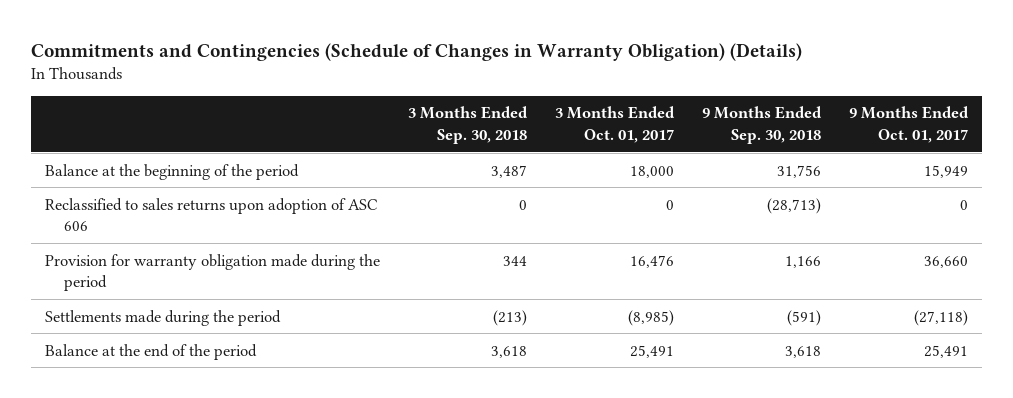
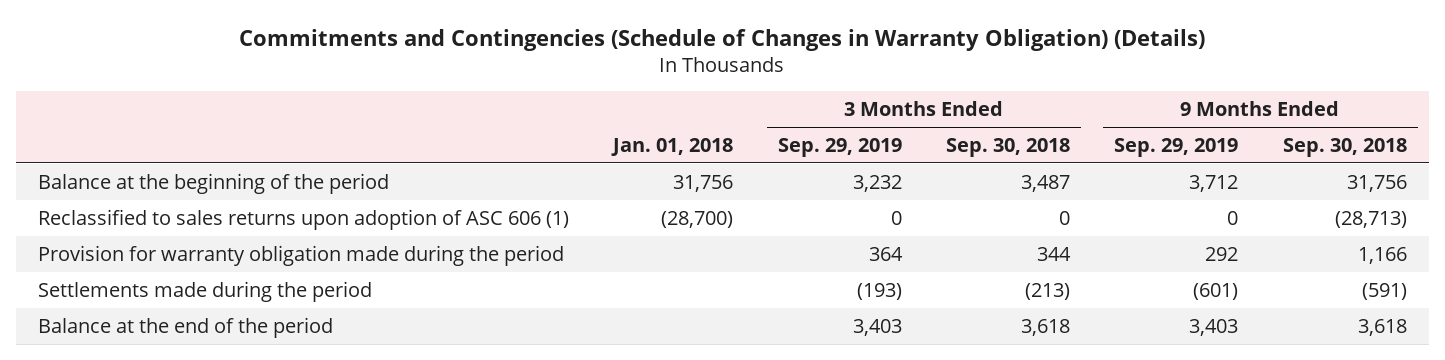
[555,106,676,143] 3 Months Ended Oct. 01, 2017 -> none
[849,106,970,143] 9 Months Ended Oct. 01, 2017 -> none
none -> [611,137,734,156] Jan. 01, 2018
none -> [777,137,902,157] Sep. 29, 2019
none -> [1114,137,1239,157] Sep. 29, 2019
[45,197,379,231] Reclassified to sales returns upon adoption of ASC 606 -> [38,208,570,230] Reclassified to sales returns upon adoption of ASC 606 (1)

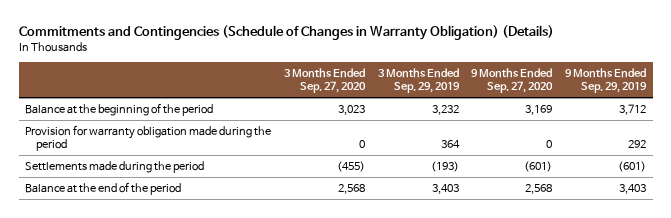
[611,137,734,156] Jan. 01, 2018 -> none
[945,137,1070,157] Sep. 30, 2018 -> none
[1282,137,1407,157] Sep. 30, 2018 -> none
none -> [283,68,366,94] 3 Months Ended Sep. 27, 2020
none -> [471,68,554,94] 9 Months Ended Sep. 27, 2020
[38,208,570,230] Reclassified to sales returns upon adoption of ASC 606 (1) -> none

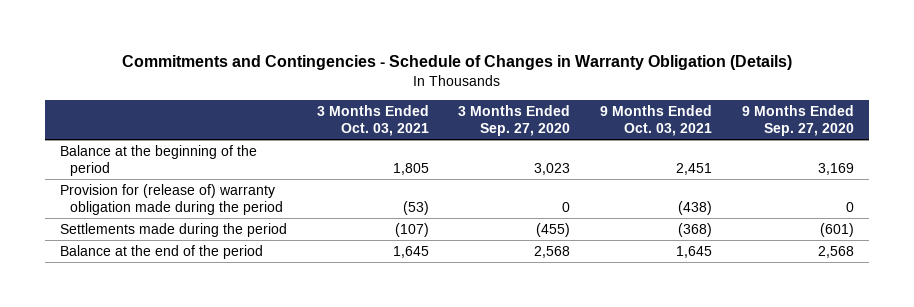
[18,24,554,40] Commitments and Contingencies (Schedule of Changes in Warranty Obligation) (Details) -> [121,54,792,70] Commitments and Contingencies - Schedule of Changes in Warranty Obligation (Details)
[377,68,460,94] 3 Months Ended Sep. 29, 2019 -> none
[565,68,648,94] 9 Months Ended Sep. 29, 2019 -> none
none -> [316,104,429,136] 3 Months Ended Oct. 03, 2021
none -> [600,104,713,136] 9 Months Ended Oct. 03, 2021
[24,124,271,152] Provision for warranty obligation made during the period -> [59,183,283,215] Provision for (release of) warranty obligation made during the period

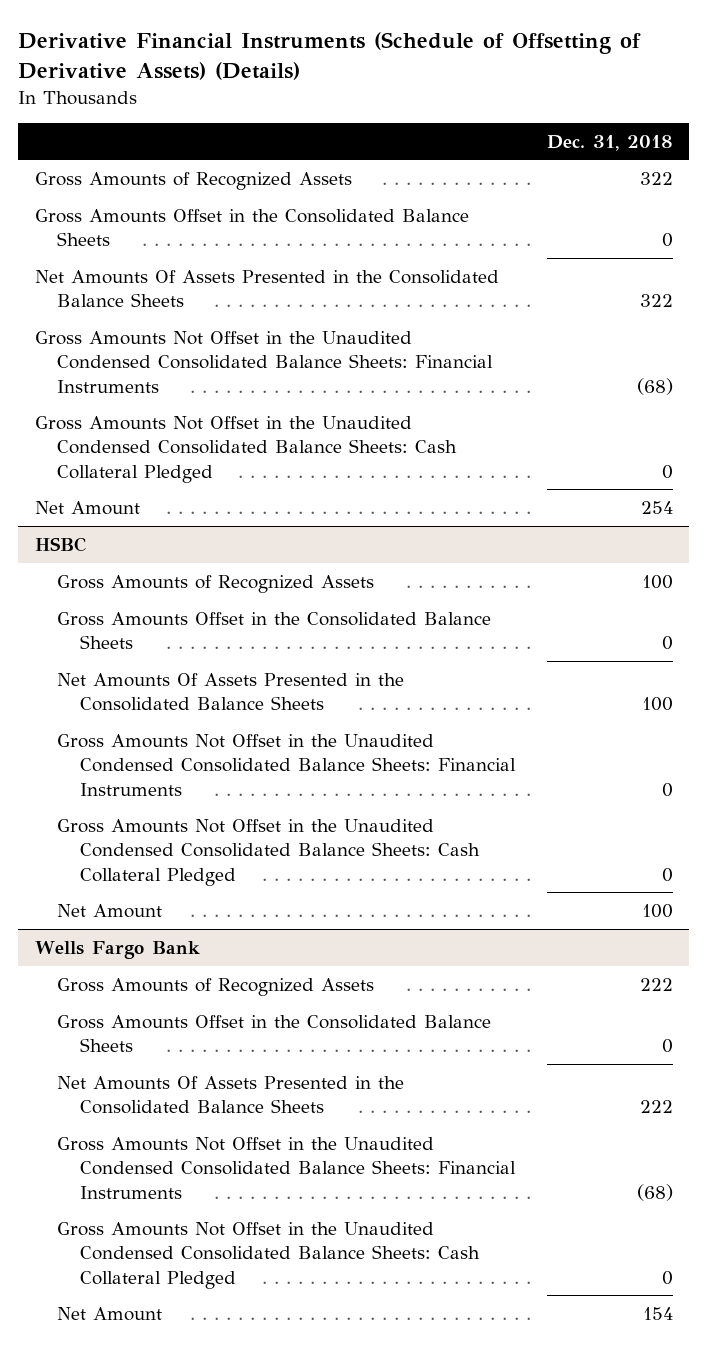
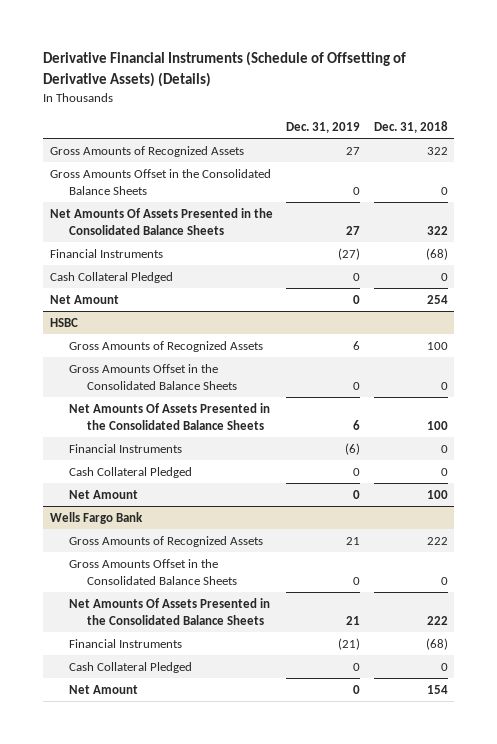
none -> [286,121,361,133] Dec. 31, 2019
[34,330,494,393] Gross Amounts Not Offset in the Unaudited Condensed Consolidated Balance Sheets: Financial Instruments -> [49,248,163,258] Financial Instruments
[34,415,458,483] Gross Amounts Not Offset in the Unaudited Condensed Consolidated Balance Sheets: Cash Collateral Pledged -> [49,271,173,283] Cash Collateral Pledged
[57,733,516,796] Gross Amounts Not Offset in the Unaudited Condensed Consolidated Balance Sheets: Financial Instruments -> [68,443,182,453] Financial Instruments
[57,818,480,886] Gross Amounts Not Offset in the Unaudited Condensed Consolidated Balance Sheets: Cash Collateral Pledged -> [68,466,192,478] Cash Collateral Pledged
[57,1136,516,1199] Gross Amounts Not Offset in the Unaudited Condensed Consolidated Balance Sheets: Financial Instruments -> [68,638,182,648] Financial Instruments
[57,1221,480,1289] Gross Amounts Not Offset in the Unaudited Condensed Consolidated Balance Sheets: Cash Collateral Pledged -> [68,661,192,673] Cash Collateral Pledged

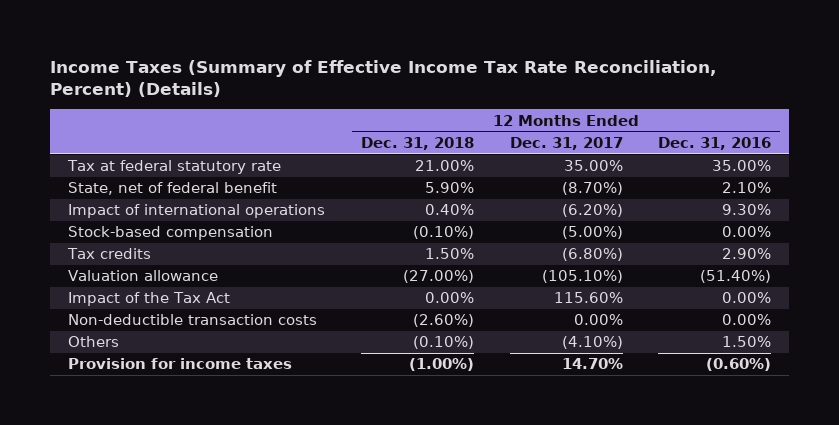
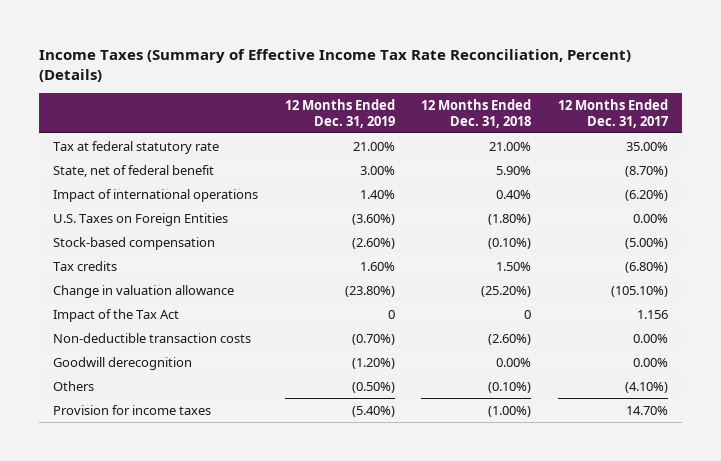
[658,137,772,151] Dec. 31, 2016 -> none
none -> [284,98,395,128] 12 Months Ended Dec. 31, 2019
none -> [52,212,228,226] U.S. Taxes on Foreign Entities
[68,270,219,282] Valuation allowance -> [52,284,234,298] Change in valuation allowance
[402,270,474,284] (27.00%) -> [481,285,532,297] (25.20%)
[424,292,474,304] 0.00% -> [524,309,532,319] 0
[553,292,623,304] 115.60% -> [637,309,669,319] 1.156
none -> [52,356,192,370] Goodwill derecognition

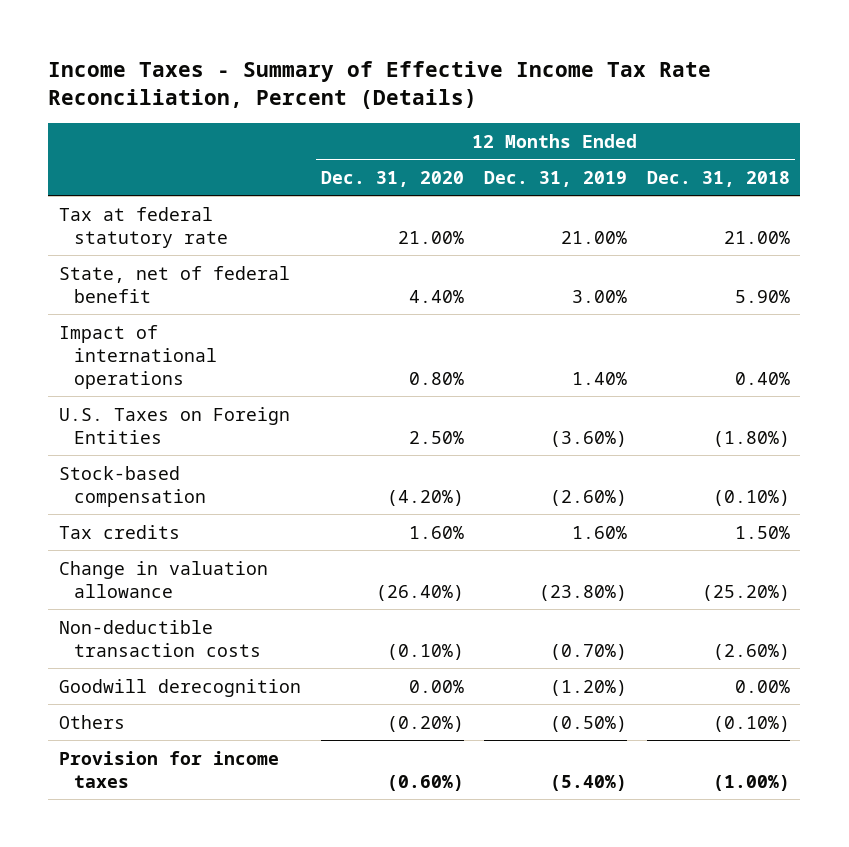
[39,48,632,82] Income Taxes (Summary of Effective Income Tax Rate Reconciliation, Percent) (Details) -> [48,60,712,110] Income Taxes - Summary of Effective Income Tax Rate Reconciliation, Percent (Details)
[558,98,669,128] 12 Months Ended Dec. 31, 2017 -> none
none -> [320,170,464,187] Dec. 31, 2020
[52,308,179,322] Impact of the Tax Act -> none

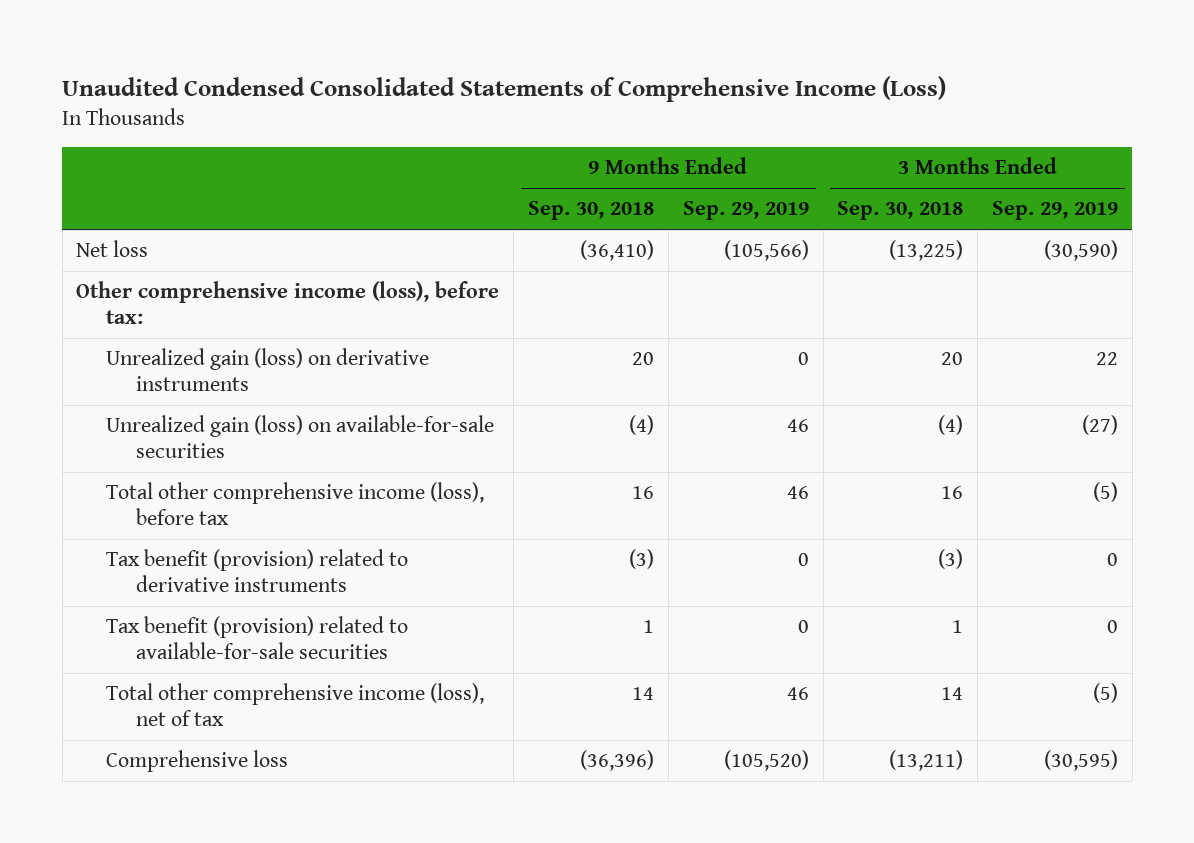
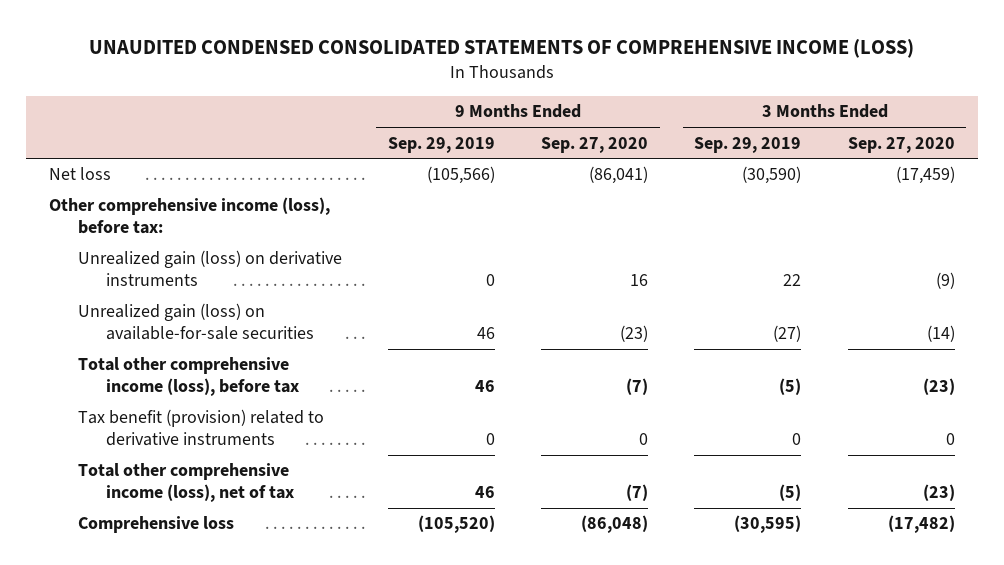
[62,75,947,102] Unaudited Condensed Consolidated Statements of Comprehensive Income (Loss) -> [89,39,915,59] UNAUDITED CONDENSED CONSOLIDATED STATEMENTS OF COMPREHENSIVE INCOME (LOSS)
[528,201,655,221] Sep. 30, 2018 -> none
[837,201,964,221] Sep. 30, 2018 -> none
none -> [541,136,649,153] Sep. 27, 2020
none -> [847,136,955,153] Sep. 27, 2020
[106,616,409,660] Tax benefit (provision) related to available-for-sale securities -> none

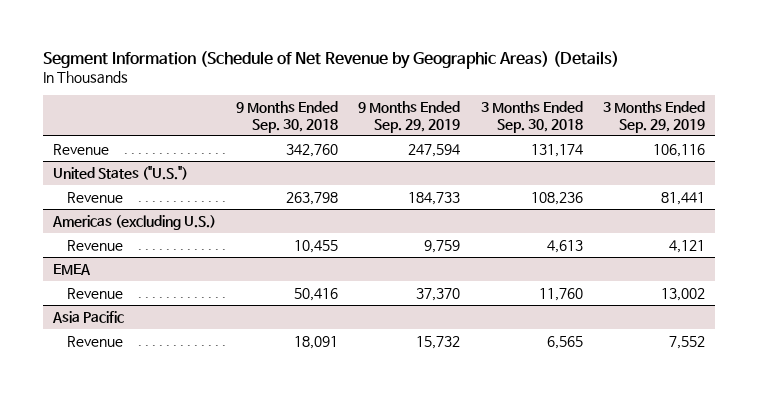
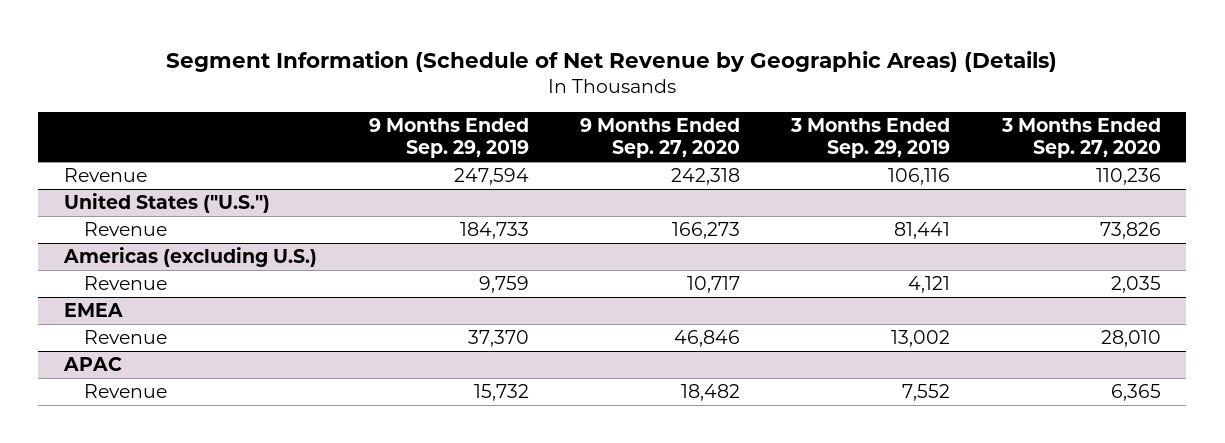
[236,101,339,133] 9 Months Ended Sep. 30, 2018 -> none
[480,101,583,133] 3 Months Ended Sep. 30, 2018 -> none
none -> [579,118,740,159] 9 Months Ended Sep. 27, 2020
none -> [1000,118,1161,159] 3 Months Ended Sep. 27, 2020
[52,310,125,323] Asia Pacific -> [63,357,123,372] APAC

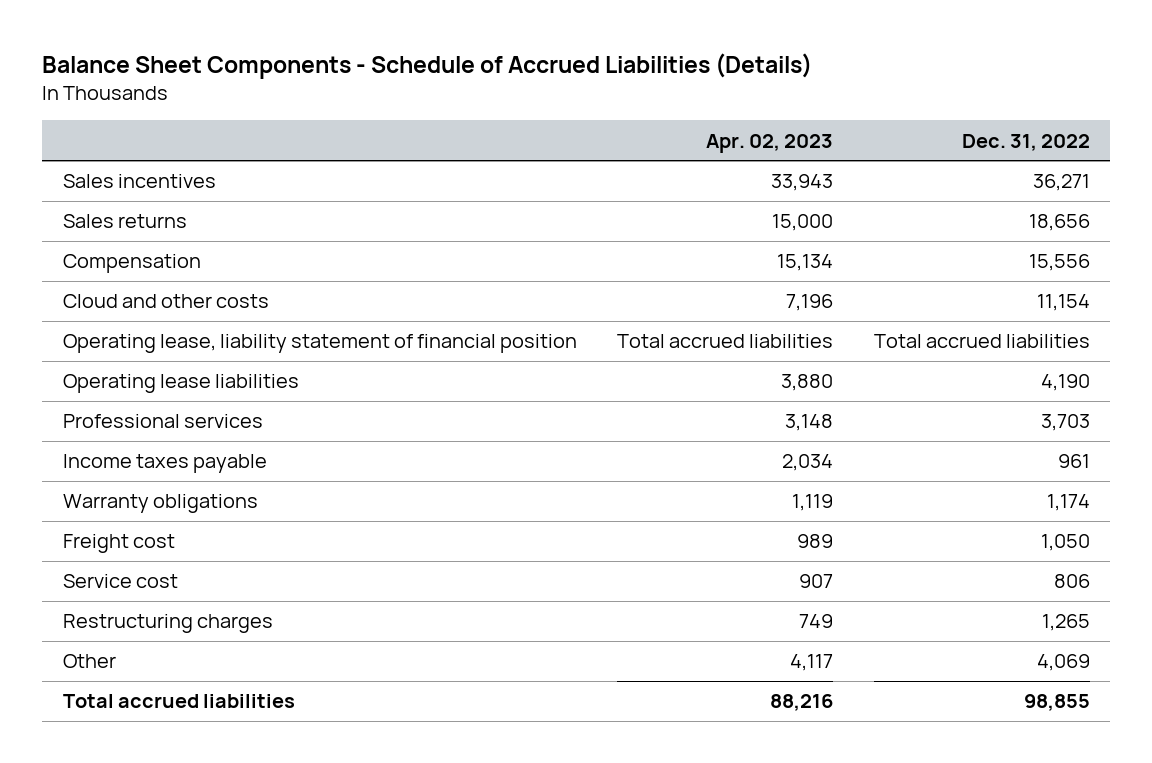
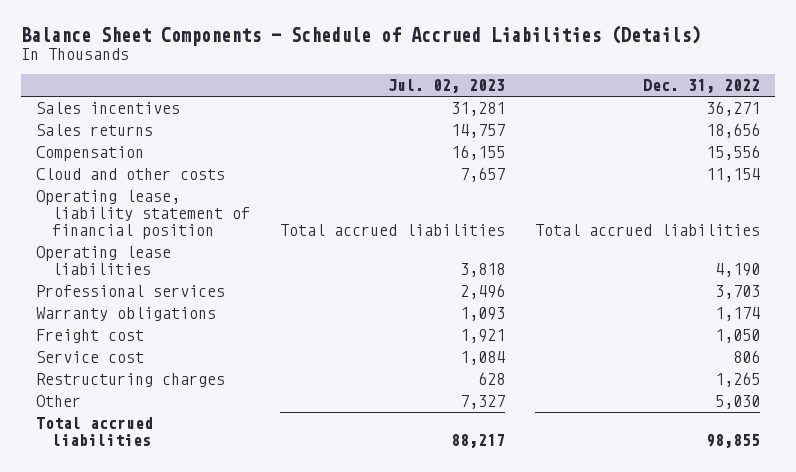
[706,133,834,153] Apr. 02, 2023 -> none
none -> [388,79,506,94] Jul. 02, 2023
[62,454,267,474] Income taxes payable -> none
[1036,654,1090,672] 4,069 -> [715,395,761,410] 5,030

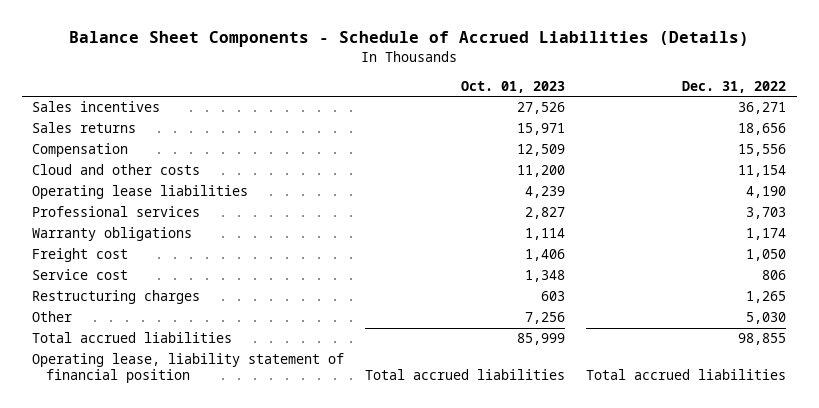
[388,79,506,94] Jul. 02, 2023 -> none
none -> [461,80,566,93] Oct. 01, 2023
[36,190,251,240] Operating lease, liability statement of financial position -> [32,353,345,384] Operating lease, liability statement of financial position

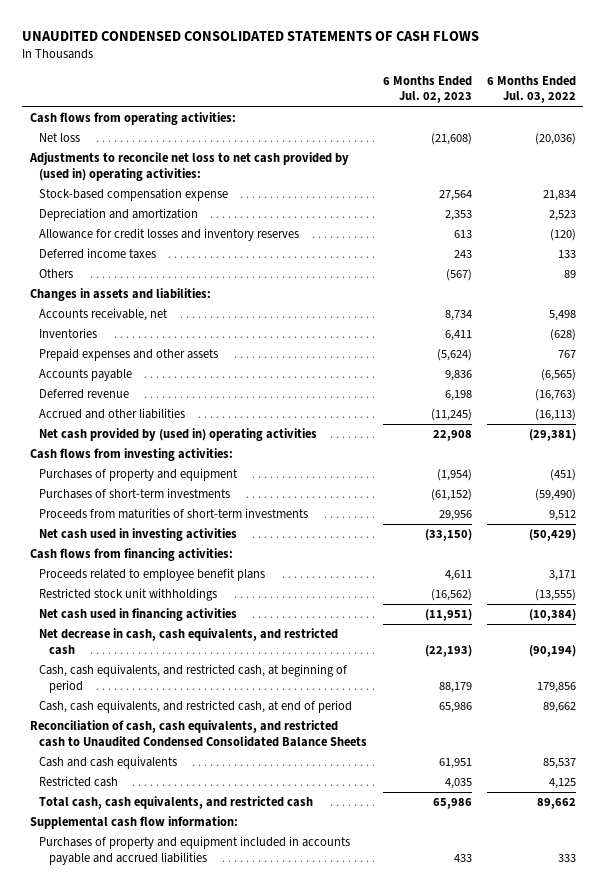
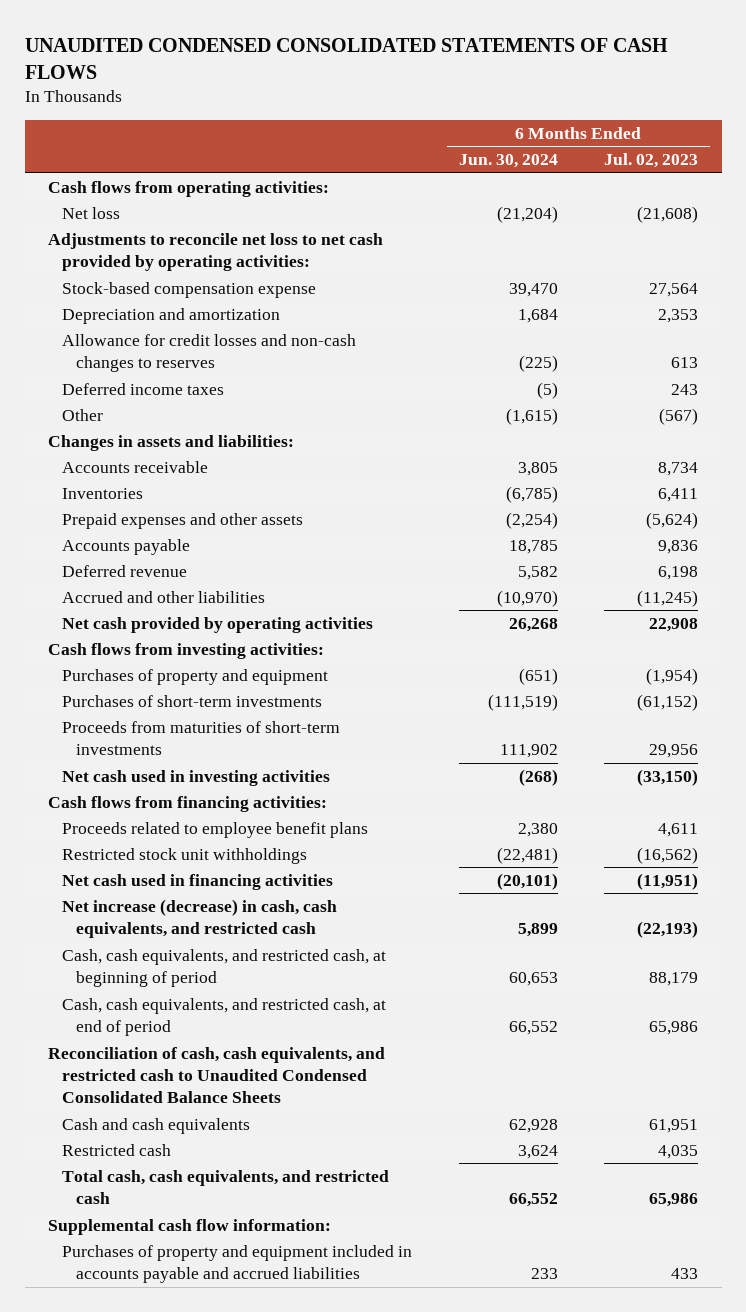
[486,76,576,104] 6 Months Ended Jul. 03, 2022 -> none
none -> [458,153,558,168] Jun. 30, 2024
[28,152,349,181] Adjustments to reconcile net loss to net cash provided by (used in) operating activities: -> [48,232,384,272] Adjustments to reconcile net loss to net cash provided by operating activities:
[39,228,300,242] Allowance for credit losses and inventory reserves -> [61,333,356,373] Allowance for credit losses and non-cash changes to reserves
[39,269,74,279] Others -> [61,408,103,421] Other
[39,308,169,322] Accounts receivable, net -> [61,460,208,473] Accounts receivable
[39,428,318,442] Net cash provided by (used in) operating activities -> [61,616,373,633] Net cash provided by operating activities
[39,628,339,655] Net decrease in cash, cash equivalents, and restricted cash -> [61,898,337,939] Net increase (decrease) in cash, cash equivalents, and restricted cash

